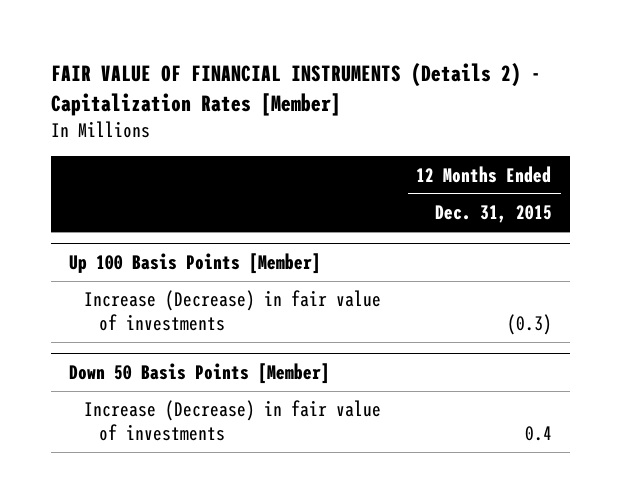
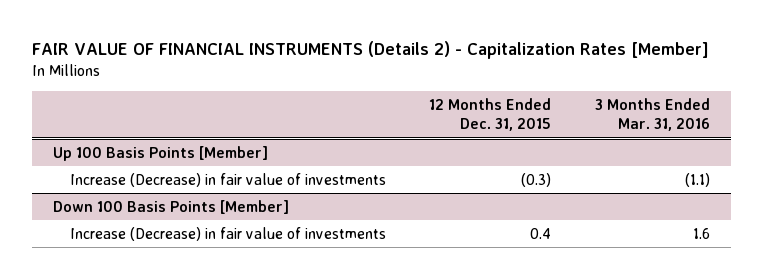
none -> [594,98,710,132] 3 Months Ended Mar. 31, 2016
[69,363,331,385] Down 50 Basis Points [Member] -> [53,199,290,214] Down 100 Basis Points [Member]

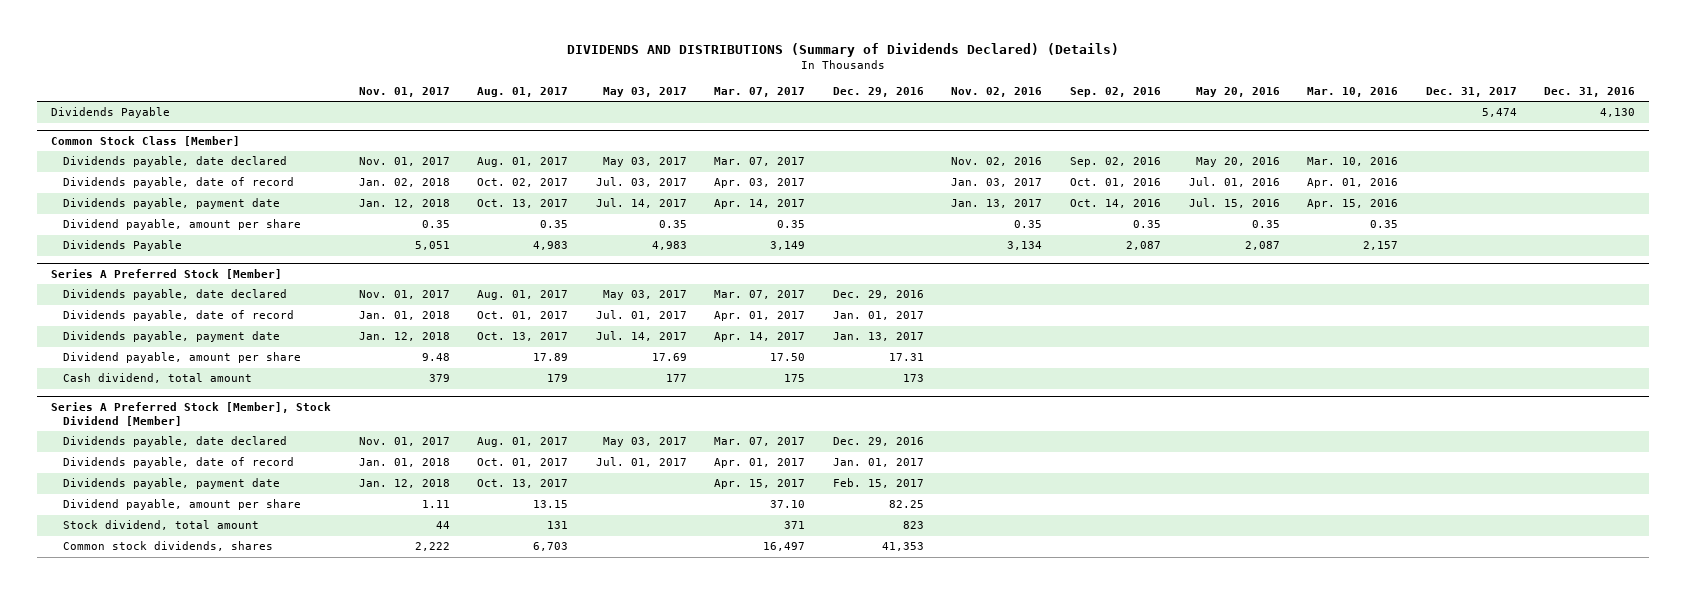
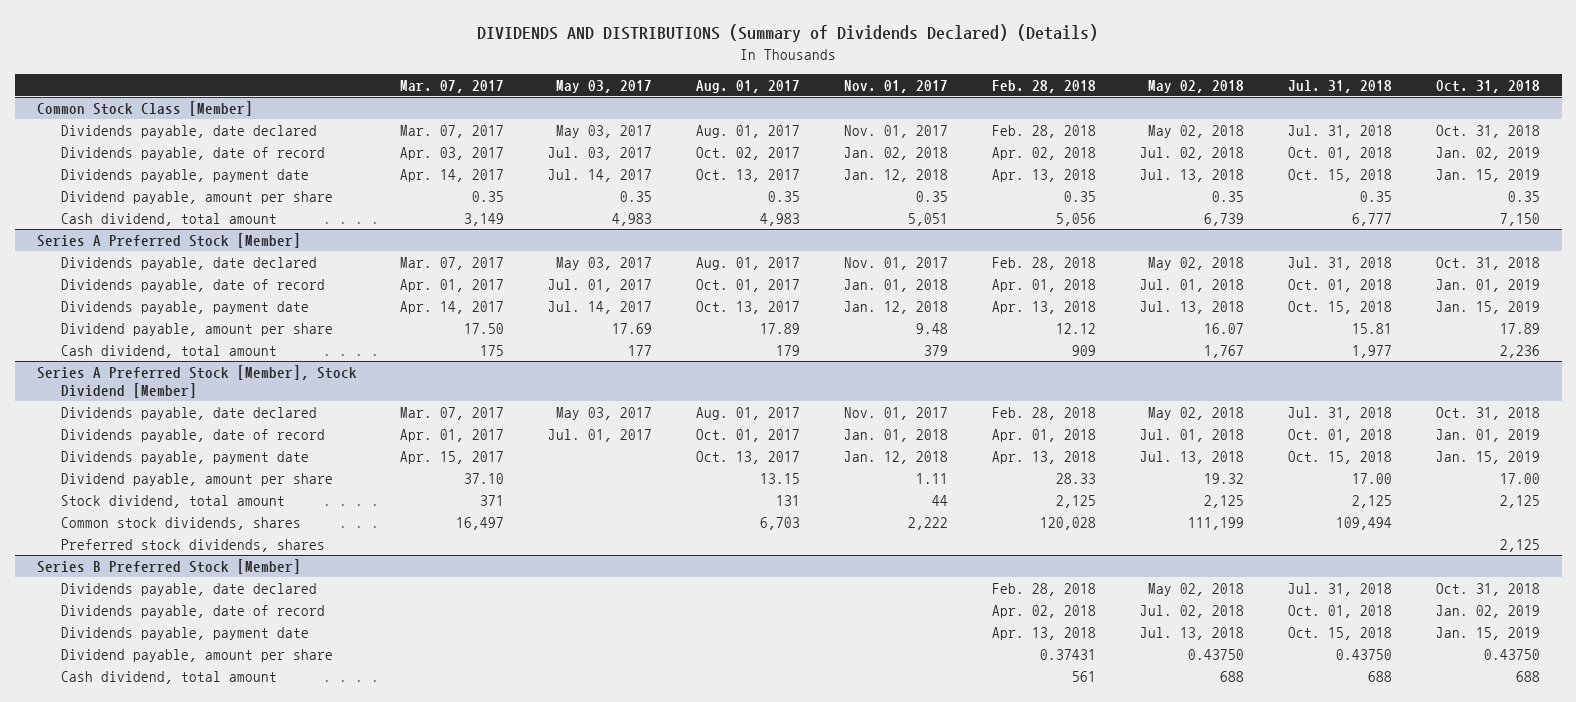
[832,86,924,97] Dec. 29, 2016 -> none
[951,86,1043,97] Nov. 02, 2016 -> none
[1070,86,1162,97] Sep. 02, 2016 -> none
[1195,86,1280,97] May 20, 2016 -> none
[1307,86,1399,97] Mar. 10, 2016 -> none
[1425,86,1517,97] Dec. 31, 2017 -> none
[1544,86,1636,97] Dec. 31, 2016 -> none
none -> [992,79,1097,93] Feb. 28, 2018
none -> [1147,79,1244,93] May 02, 2018
none -> [1287,79,1392,93] Jul. 31, 2018
none -> [1435,79,1540,93] Oct. 31, 2018
[51,107,171,119] Dividends Payable -> none
[62,240,182,252] Dividends Payable -> [60,212,277,226] Cash dividend, total amount
none -> [60,538,325,552] Preferred stock dividends, shares
none -> [36,558,301,574] Series B Preferred Stock [Member]
none -> [60,582,317,596] Dividends payable, date declared
none -> [60,604,325,618] Dividends payable, date of record
none -> [60,626,309,640] Dividends payable, payment date
none -> [60,648,333,662] Dividend payable, amount per share
none -> [60,670,277,684] Cash dividend, total amount

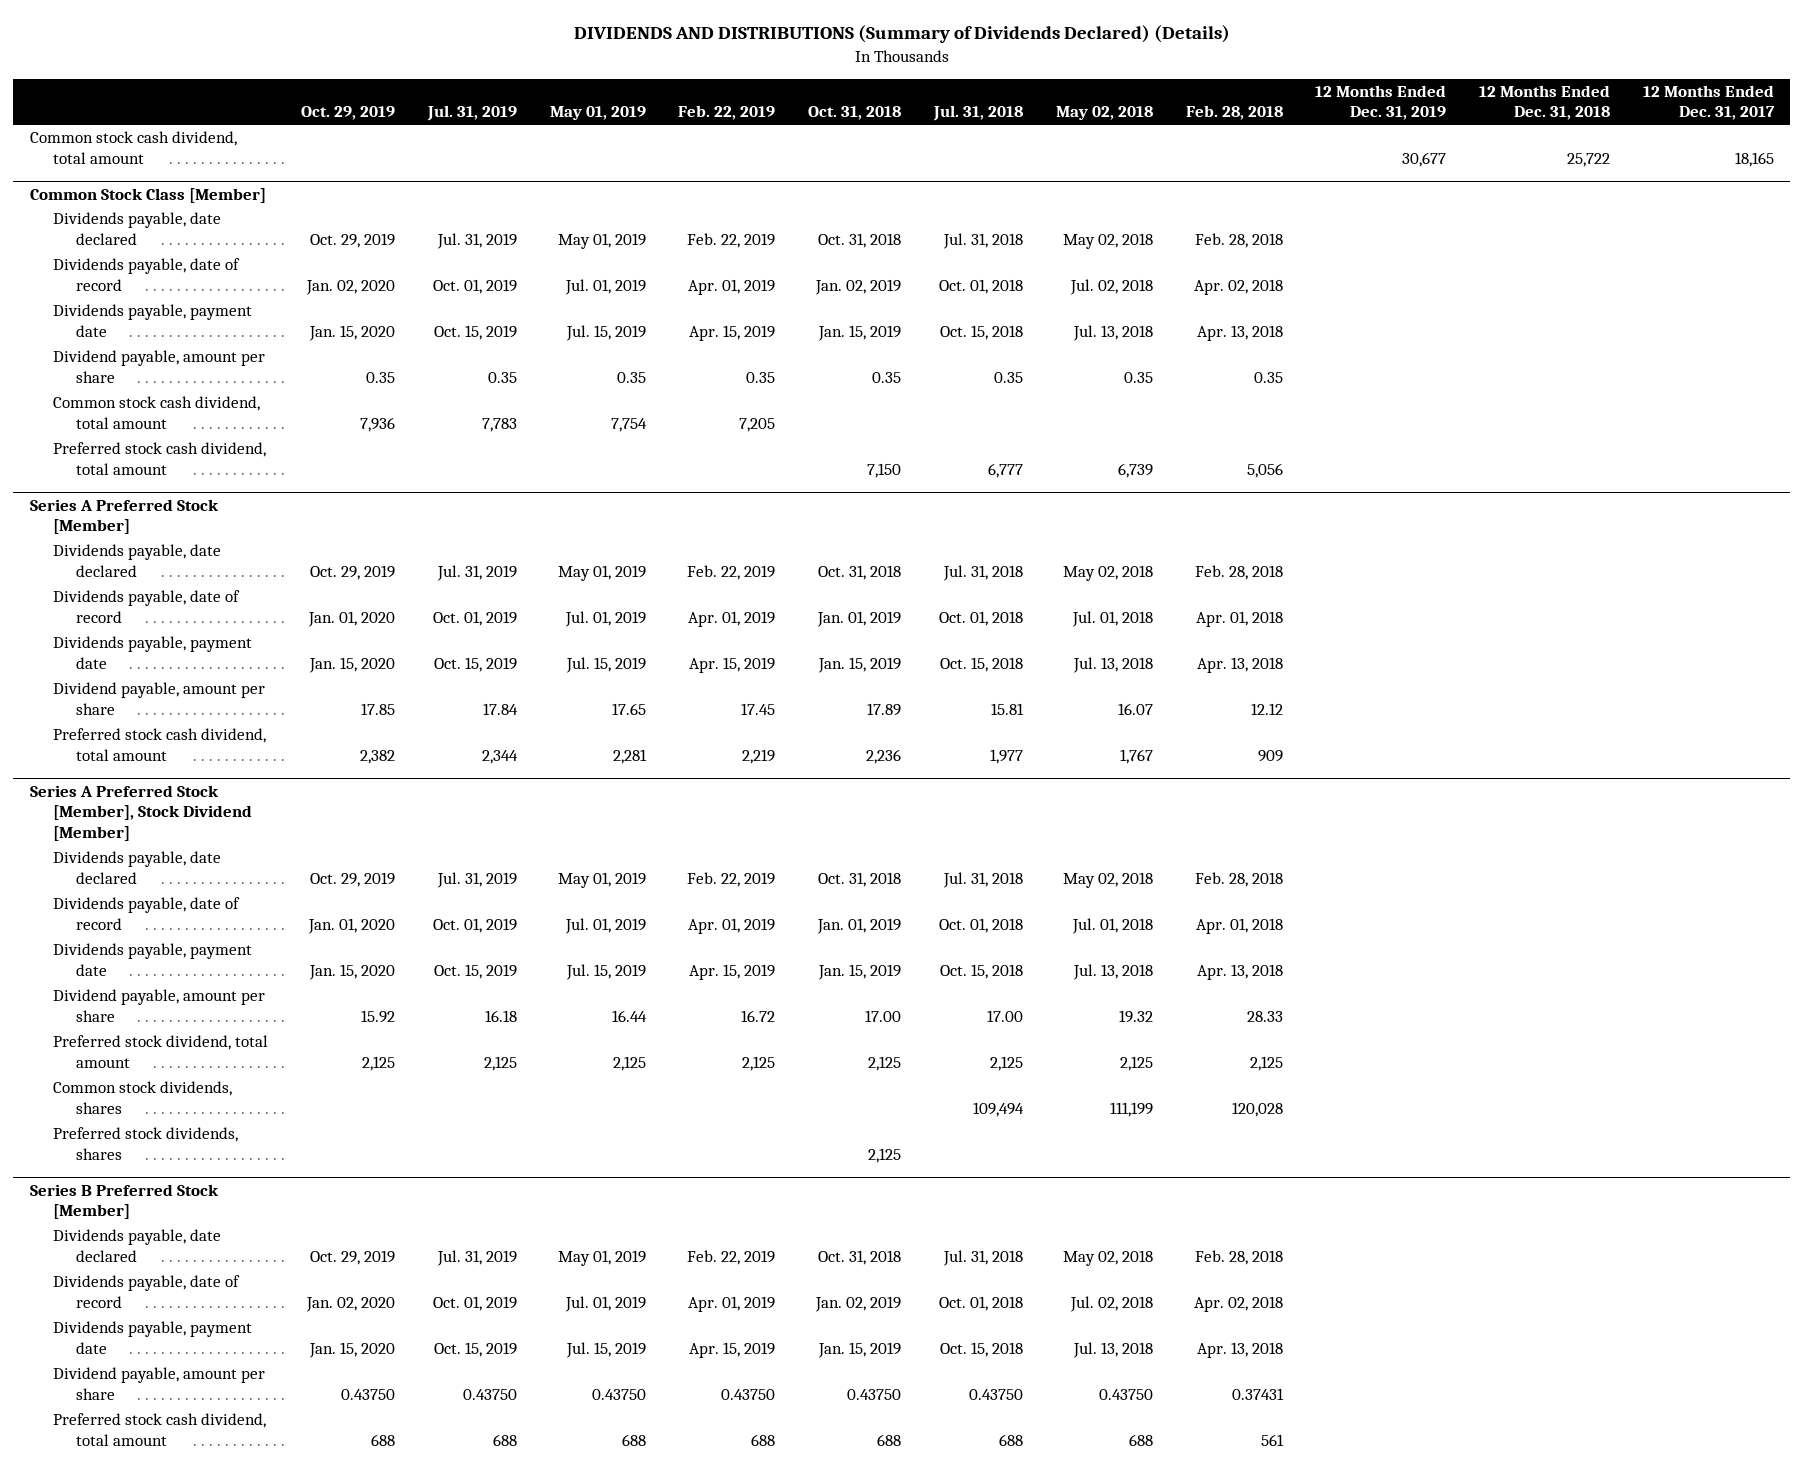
[400,79,505,93] Mar. 07, 2017 -> none
[556,79,653,93] May 03, 2017 -> none
[696,79,801,93] Aug. 01, 2017 -> none
[844,79,949,93] Nov. 01, 2017 -> none
none -> [300,106,395,121] Oct. 29, 2019
none -> [426,105,517,122] Jul. 31, 2019
none -> [549,106,646,121] May 01, 2019
none -> [678,105,776,121] Feb. 22, 2019
none -> [1315,84,1447,121] 12 Months Ended Dec. 31, 2019
none -> [1479,84,1611,121] 12 Months Ended Dec. 31, 2018
none -> [1642,84,1775,121] 12 Months Ended Dec. 31, 2017
none -> [29,131,237,164] Common stock cash dividend, total amount
none -> [53,396,261,429] Common stock cash dividend, total amount
[60,212,277,226] Cash dividend, total amount -> [53,442,267,475] Preferred stock cash dividend, total amount
[60,344,277,358] Cash dividend, total amount -> [53,728,267,761] Preferred stock cash dividend, total amount
[60,494,285,508] Stock dividend, total amount -> [53,1035,269,1068] Preferred stock dividend, total amount
[60,670,277,684] Cash dividend, total amount -> [53,1413,267,1446] Preferred stock cash dividend, total amount

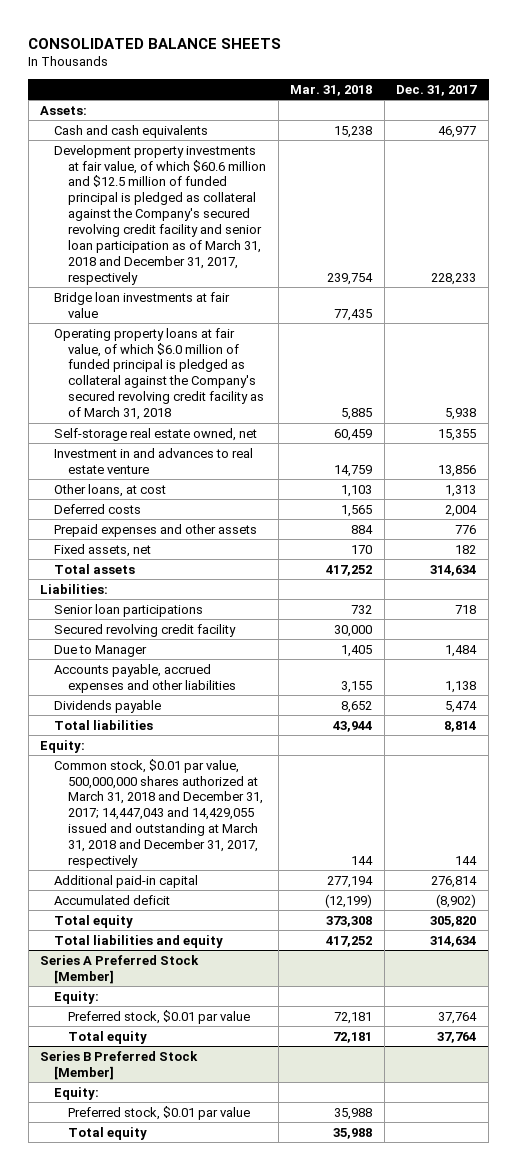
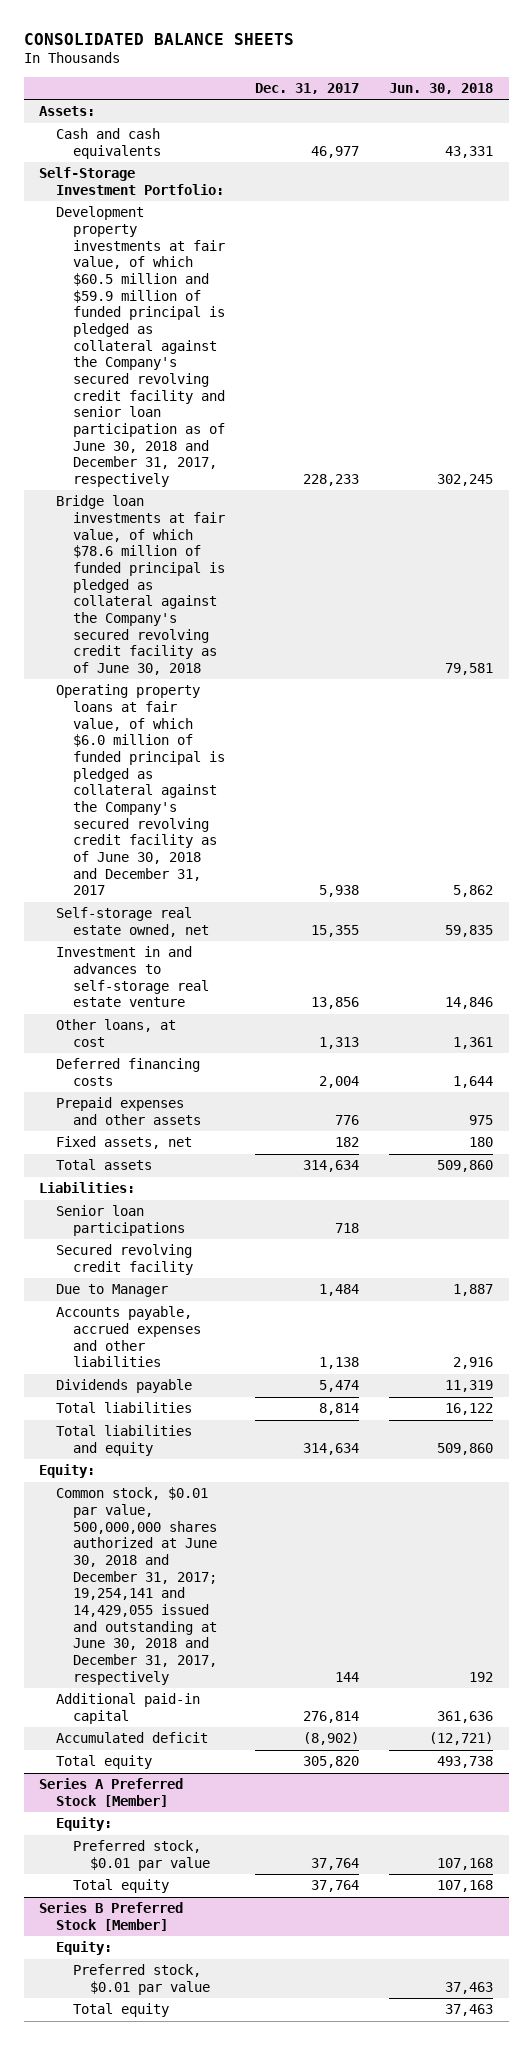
[290,84,373,96] Mar. 31, 2018 -> none
none -> [389,82,494,94] Jun. 30, 2018
none -> [39,167,224,195] Self-Storage Investment Portfolio:
[54,144,267,285] Development property investments at fair value, of which $60.6 million and $12.5 million of funded principal is pledged as collateral against the Company's secured revolving credit facility and senior loan participation as of March 31, 2018 and December 31, 2017, respectively -> [55,206,225,488] Development property investments at fair value, of which $60.5 million and $59.9 million of funded principal is pledged as collateral against the Company's secured revolving credit facility and senior loan participation as of June 30, 2018 and December 31, 2017, respectively
[54,291,231,318] Bridge loan investments at fair value -> [55,495,225,675] Bridge loan investments at fair value, of which $78.6 million of funded principal is pledged as collateral against the Company's secured revolving credit facility as of June 30, 2018
[54,327,265,421] Operating property loans at fair value, of which $6.0 million of funded principal is pledged as collateral against the Company's secured revolving credit facility as of March 31, 2018 -> [55,684,225,896] Operating property loans at fair value, of which $6.0 million of funded principal is pledged as collateral against the Company's secured revolving credit facility as of June 30, 2018 and December 31, 2017
[54,447,254,474] Investment in and advances to real estate venture -> [55,946,209,1008] Investment in and advances to self-storage real estate venture
[54,503,142,514] Deferred costs -> [55,1058,200,1086] Deferred financing costs
[54,934,224,948] Total liabilities and equity -> [55,1425,192,1456] Total liabilities and equity
[54,758,264,868] Common stock, $0.01 par value, 500,000,000 shares authorized at March 31, 2018 and December 31, 2017; 14,447,043 and 14,429,055 issued and outstanding at March 31, 2018 and December 31, 2017, respectively -> [55,1487,217,1685] Common stock, $0.01 par value, 500,000,000 shares authorized at June 30, 2018 and December 31, 2017; 19,254,141 and 14,429,055 issued and outstanding at June 30, 2018 and December 31, 2017, respectively

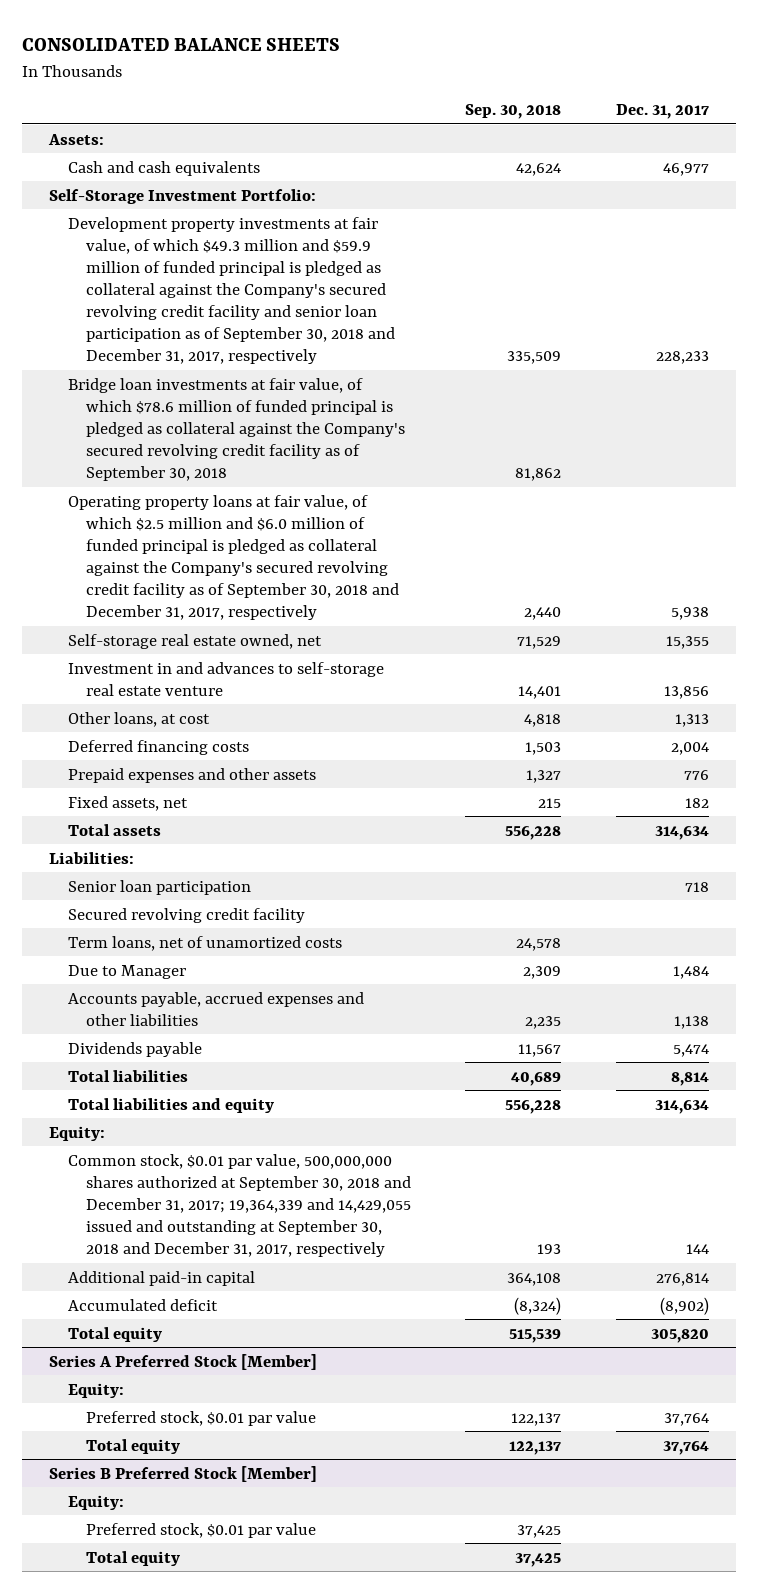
[389,82,494,94] Jun. 30, 2018 -> none
none -> [465,103,562,119] Sep. 30, 2018
[55,206,225,488] Development property investments at fair value, of which $60.5 million and $59.9 million of funded principal is pledged as collateral against the Company's secured revolving credit facility and senior loan participation as of June 30, 2018 and December 31, 2017, respectively -> [67,216,395,364] Development property investments at fair value, of which $49.3 million and $59.9 million of funded principal is pledged as collateral against the Company's secured revolving credit facility and senior loan participation as of September 30, 2018 and December 31, 2017, respectively
[55,495,225,675] Bridge loan investments at fair value, of which $78.6 million of funded principal is pledged as collateral against the Company's secured revolving credit facility as of June 30, 2018 -> [67,377,405,481] Bridge loan investments at fair value, of which $78.6 million of funded principal is pledged as collateral against the Company's secured revolving credit facility as of September 30, 2018
[55,684,225,896] Operating property loans at fair value, of which $6.0 million of funded principal is pledged as collateral against the Company's secured revolving credit facility as of June 30, 2018 and December 31, 2017 -> [67,494,399,620] Operating property loans at fair value, of which $2.5 million and $6.0 million of funded principal is pledged as collateral against the Company's secured revolving credit facility as of September 30, 2018 and December 31, 2017, respectively
[55,1205,185,1236] Senior loan participations -> [67,879,251,895] Senior loan participation
none -> [67,935,342,951] Term loans, net of unamortized costs
[55,1487,217,1685] Common stock, $0.01 par value, 500,000,000 shares authorized at June 30, 2018 and December 31, 2017; 19,254,141 and 14,429,055 issued and outstanding at June 30, 2018 and December 31, 2017, respectively -> [67,1153,411,1257] Common stock, $0.01 par value, 500,000,000 shares authorized at September 30, 2018 and December 31, 2017; 19,364,339 and 14,429,055 issued and outstanding at September 30, 2018 and December 31, 2017, respectively

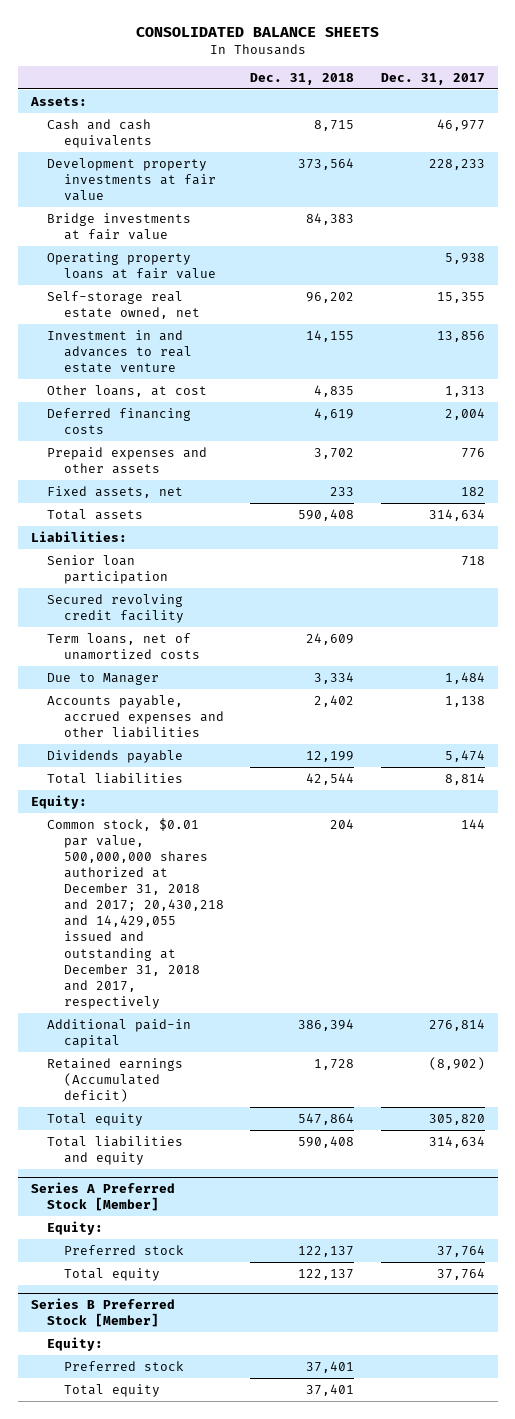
[465,103,562,119] Sep. 30, 2018 -> none
none -> [250,72,355,85] Dec. 31, 2018
[49,188,317,204] Self-Storage Investment Portfolio: -> none
[67,216,395,364] Development property investments at fair value, of which $49.3 million and $59.9 million of funded principal is pledged as collateral against the Company's secured revolving credit facility and senior loan participation as of September 30, 2018 and December 31, 2017, respectively -> [47,157,216,201] Development property investments at fair value
[67,377,405,481] Bridge loan investments at fair value, of which $78.6 million of funded principal is pledged as collateral against the Company's secured revolving credit facility as of September 30, 2018 -> [47,212,192,240] Bridge investments at fair value
[67,494,399,620] Operating property loans at fair value, of which $2.5 million and $6.0 million of funded principal is pledged as collateral against the Company's secured revolving credit facility as of September 30, 2018 and December 31, 2017, respectively -> [47,251,216,279] Operating property loans at fair value
[67,661,384,696] Investment in and advances to self-storage real estate venture -> [47,329,192,373] Investment in and advances to real estate venture
[67,1153,411,1257] Common stock, $0.01 par value, 500,000,000 shares authorized at September 30, 2018 and December 31, 2017; 19,364,339 and 14,429,055 issued and outstanding at September 30, 2018 and December 31, 2017, respectively -> [47,817,224,1009] Common stock, $0.01 par value, 500,000,000 shares authorized at December 31, 2018 and 2017; 20,430,218 and 14,429,055 issued and outstanding at December 31, 2018 and 2017, respectively
[67,1298,218,1311] Accumulated deficit -> [47,1057,184,1102] Retained earnings (Accumulated deficit)
[67,1097,274,1113] Total liabilities and equity -> [47,1135,184,1165] Total liabilities and equity
[85,1410,316,1426] Preferred stock, $0.01 par value -> [63,1244,184,1255] Preferred stock
[85,1522,316,1538] Preferred stock, $0.01 par value -> [63,1360,184,1371] Preferred stock

